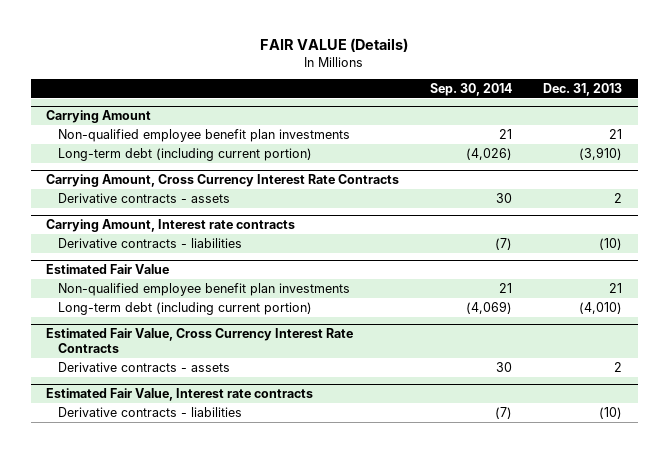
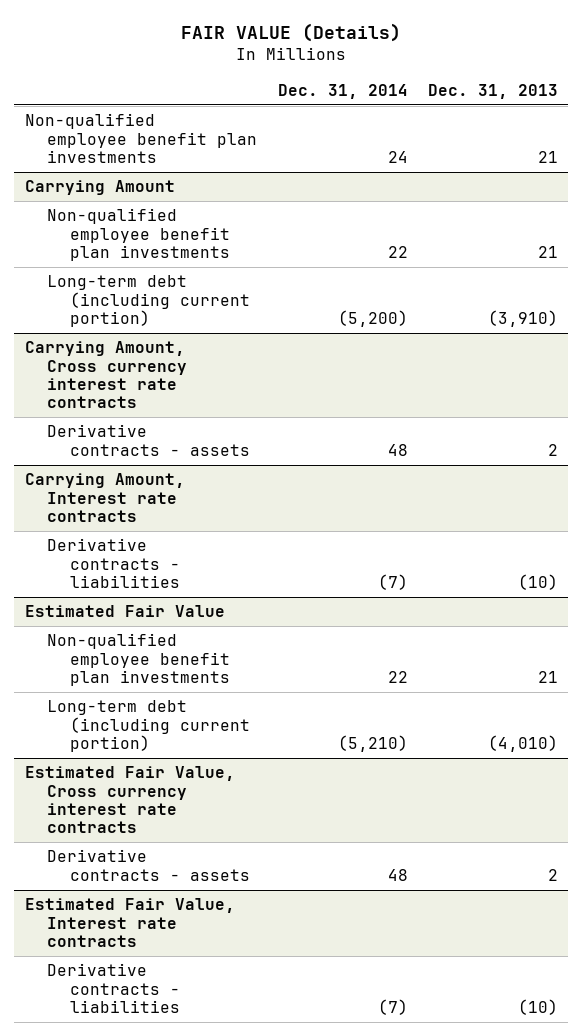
[430,83,513,97] Sep. 30, 2014 -> none
none -> [277,83,408,99] Dec. 31, 2014
none -> [24,113,258,163] Non-qualified employee benefit plan investments
[46,174,400,188] Carrying Amount, Cross Currency Interest Rate Contracts -> [24,341,188,408] Carrying Amount, Cross currency interest rate contracts
[46,328,354,353] Estimated Fair Value, Cross Currency Interest Rate Contracts -> [24,766,235,833] Estimated Fair Value, Cross currency interest rate contracts

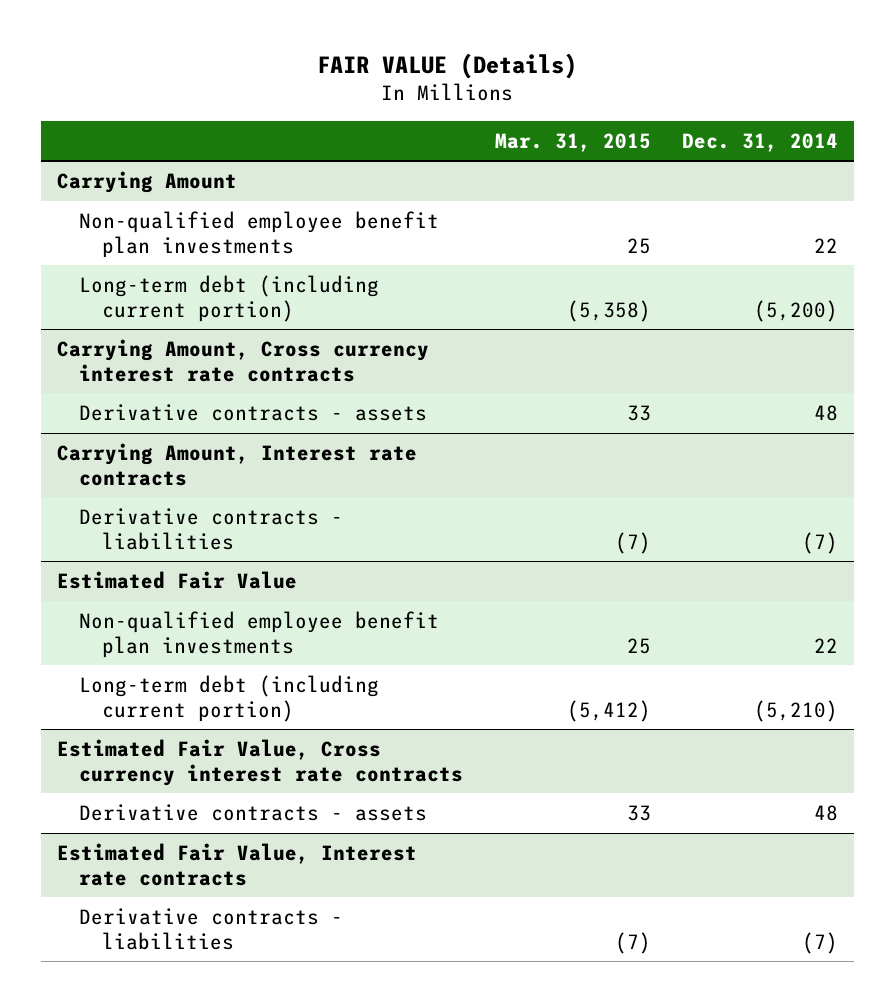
[427,83,558,99] Dec. 31, 2013 -> none
none -> [494,132,651,152] Mar. 31, 2015
[24,113,258,163] Non-qualified employee benefit plan investments -> none

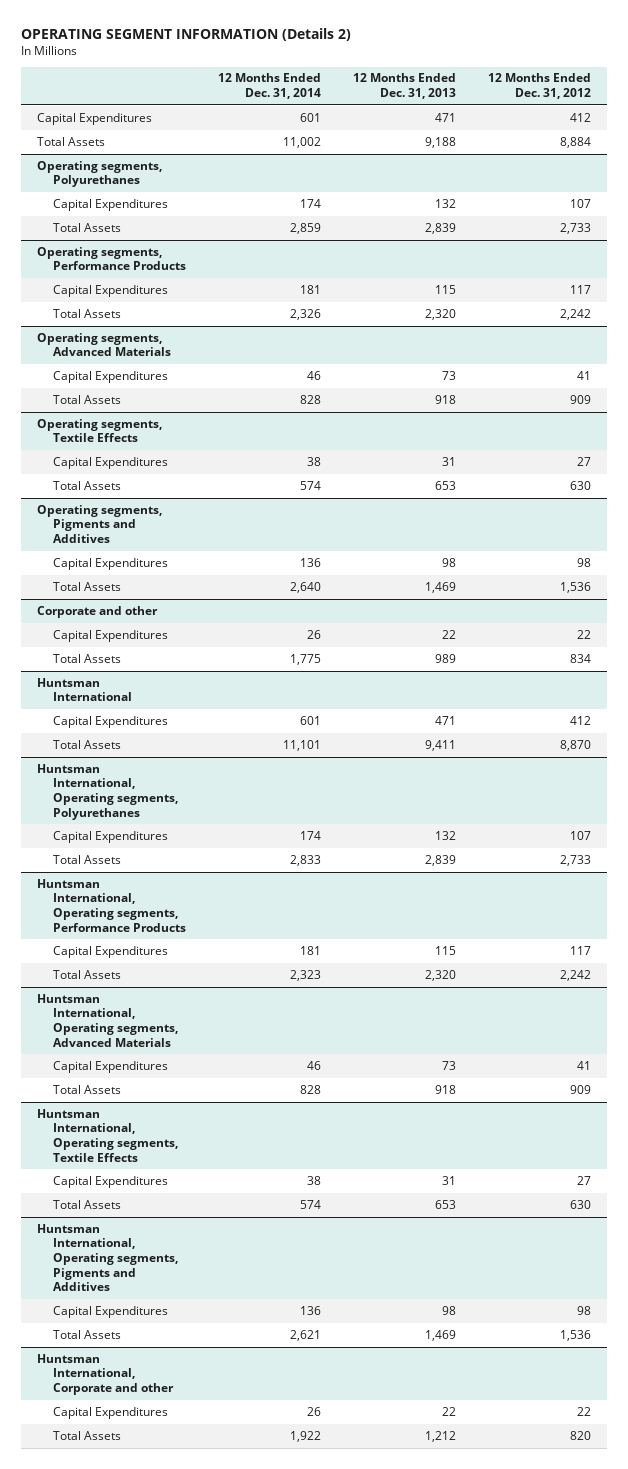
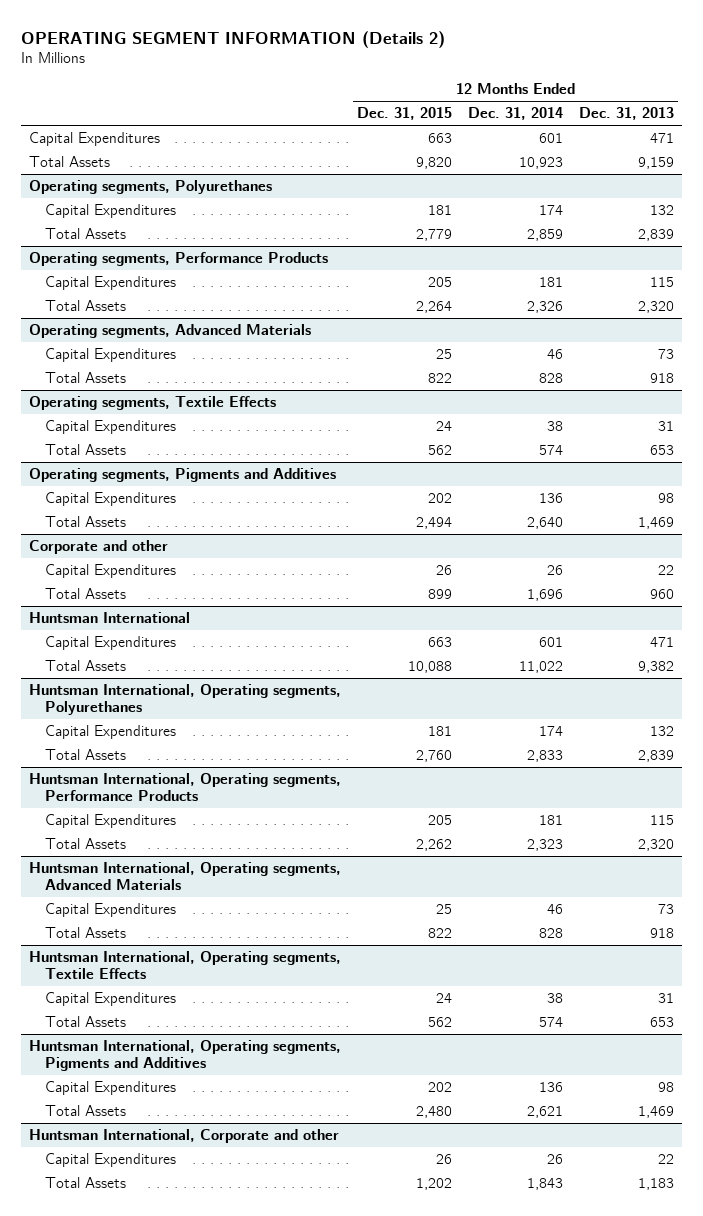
[488,73,592,100] 12 Months Ended Dec. 31, 2012 -> none
none -> [357,107,453,121] Dec. 31, 2015
[283,136,322,148] 11,002 -> [519,156,564,169] 10,923
[425,136,457,148] 9,188 -> [638,156,675,169] 9,159
[290,653,322,665] 1,775 -> [527,588,564,601] 1,696
[435,653,457,663] 989 -> [650,588,675,599] 960
[283,739,322,751] 11,101 -> [519,660,564,673] 11,022
[425,739,457,751] 9,411 -> [638,660,675,673] 9,382
[290,1430,322,1442] 1,922 -> [527,1177,564,1190] 1,843
[425,1430,457,1442] 1,212 -> [638,1177,675,1190] 1,183

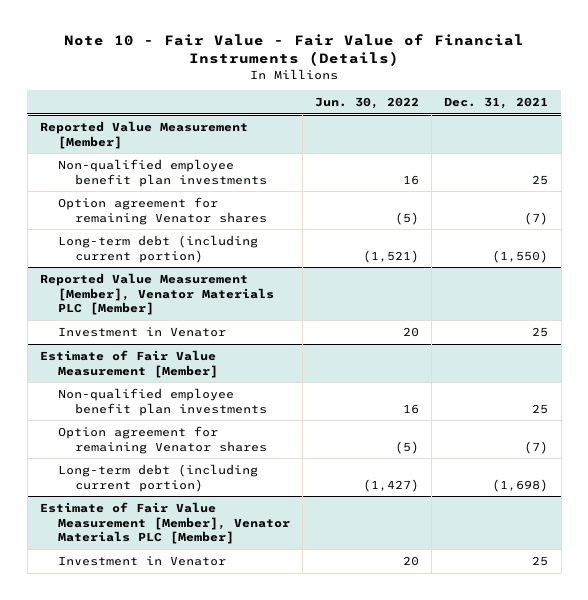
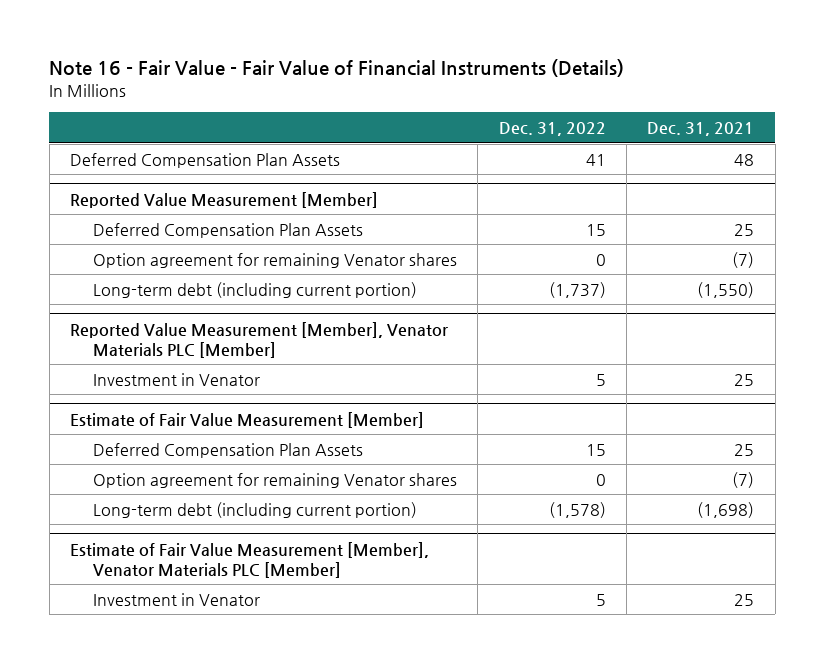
[64,34,525,66] Note 10 - Fair Value - Fair Value of Financial Instruments (Details) -> [49,59,625,78] Note 16 - Fair Value - Fair Value of Financial Instruments (Details)
[314,96,419,109] Jun. 30, 2022 -> none
none -> [498,122,606,137] Dec. 31, 2022
none -> [70,152,341,168] Deferred Compensation Plan Assets
[57,158,268,187] Non-qualified employee benefit plan investments -> [92,222,363,238] Deferred Compensation Plan Assets
[57,387,268,416] Non-qualified employee benefit plan investments -> [92,442,363,458] Deferred Compensation Plan Assets

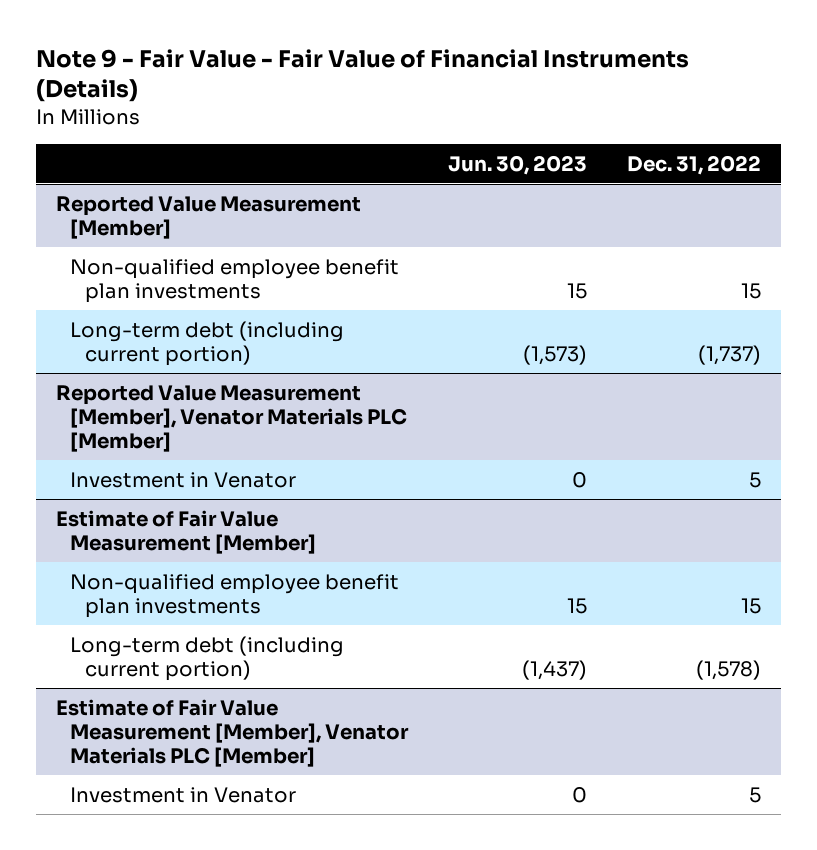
[49,59,625,78] Note 16 - Fair Value - Fair Value of Financial Instruments (Details) -> [35,48,689,103] Note 9 - Fair Value - Fair Value of Financial Instruments (Details)
[647,122,755,137] Dec. 31, 2021 -> none
none -> [448,154,588,175] Jun. 30, 2023
[70,152,341,168] Deferred Compensation Plan Assets -> none
[92,252,457,268] Option agreement for remaining Venator shares -> none
[92,222,363,238] Deferred Compensation Plan Assets -> [70,258,400,303] Non-qualified employee benefit plan investments
[92,472,457,488] Option agreement for remaining Venator shares -> none
[92,442,363,458] Deferred Compensation Plan Assets -> [70,573,400,618] Non-qualified employee benefit plan investments

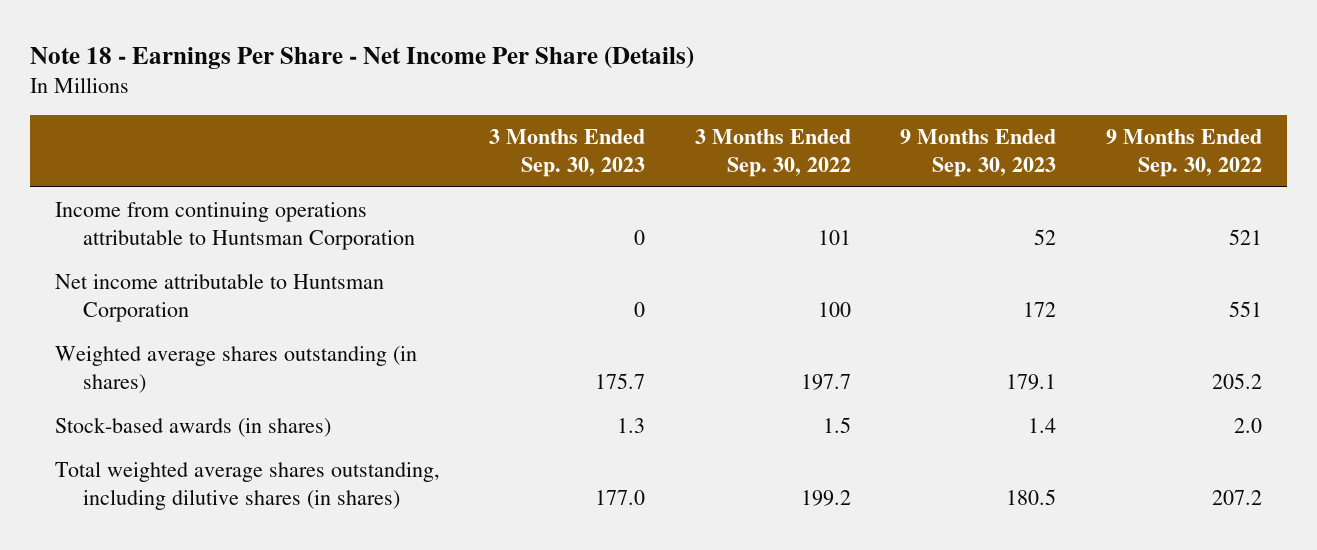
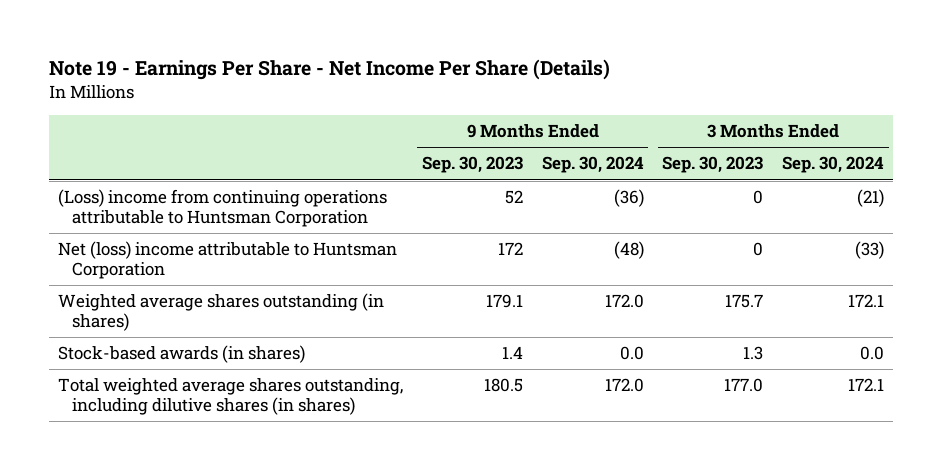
[29,45,694,69] Note 18 - Earnings Per Share - Net Income Per Share (Details) -> [49,59,611,81] Note 19 - Earnings Per Share - Net Income Per Share (Details)
[694,129,851,177] 3 Months Ended Sep. 30, 2022 -> none
[1106,129,1263,177] 9 Months Ended Sep. 30, 2022 -> none
none -> [541,156,644,174] Sep. 30, 2024
none -> [782,156,885,174] Sep. 30, 2024
[54,202,416,250] Income from continuing operations attributable to Huntsman Corporation -> [58,189,388,227] (Loss) income from continuing operations attributable to Huntsman Corporation
[54,273,384,322] Net income attributable to Huntsman Corporation -> [58,241,398,279] Net (loss) income attributable to Huntsman Corporation

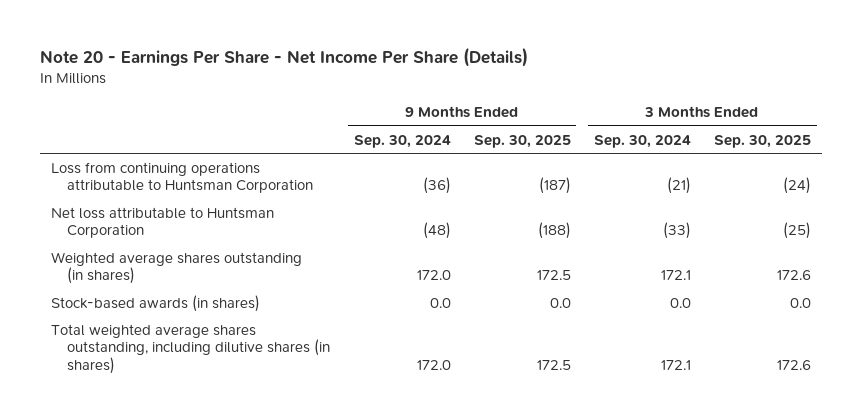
[49,59,611,81] Note 19 - Earnings Per Share - Net Income Per Share (Details) -> [39,47,528,68] Note 20 - Earnings Per Share - Net Income Per Share (Details)
[422,156,524,174] Sep. 30, 2023 -> none
[662,156,764,174] Sep. 30, 2023 -> none
none -> [473,134,571,148] Sep. 30, 2025
none -> [713,134,811,148] Sep. 30, 2025
[58,189,388,227] (Loss) income from continuing operations attributable to Huntsman Corporation -> [51,161,314,194] Loss from continuing operations attributable to Huntsman Corporation
[58,241,398,279] Net (loss) income attributable to Huntsman Corporation -> [51,206,275,239] Net loss attributable to Huntsman Corporation

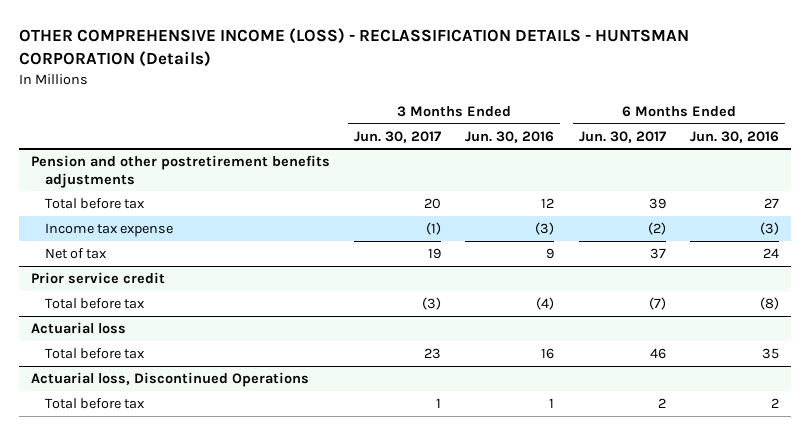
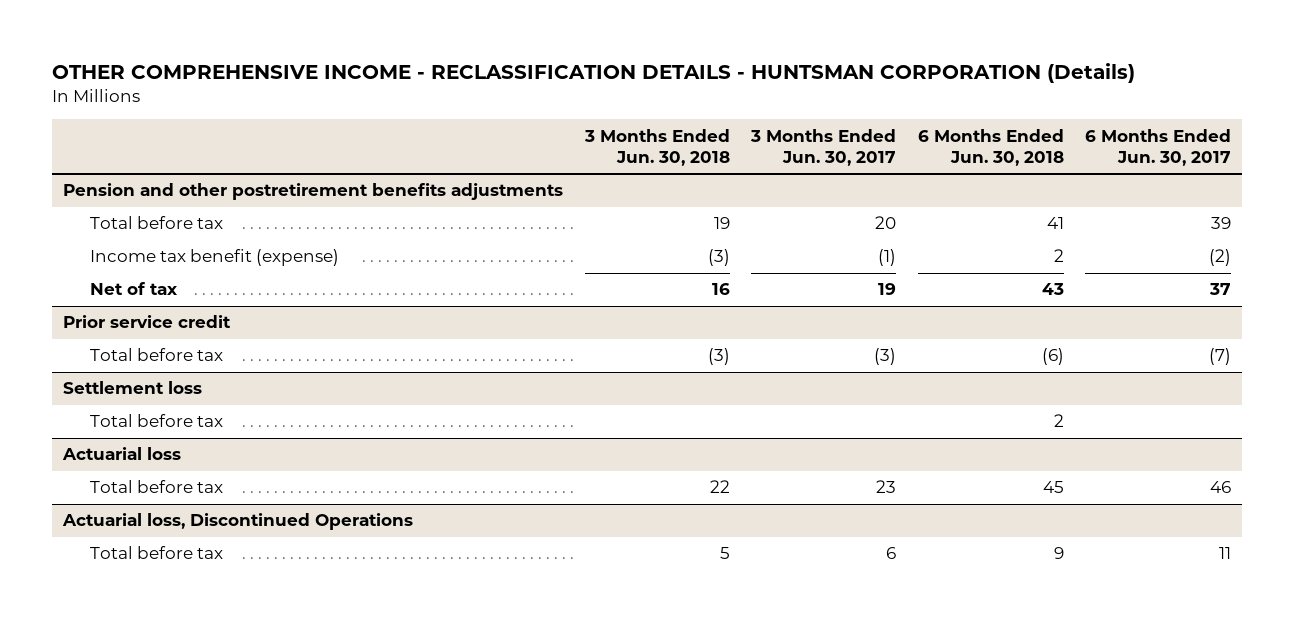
[18,28,689,68] OTHER COMPREHENSIVE INCOME (LOSS) - RECLASSIFICATION DETAILS - HUNTSMAN CORPORATION (Details) -> [52,62,1136,83] OTHER COMPREHENSIVE INCOME - RECLASSIFICATION DETAILS - HUNTSMAN CORPORATION (Details)
[465,130,555,143] Jun. 30, 2016 -> none
[689,130,779,143] Jun. 30, 2016 -> none
none -> [583,128,730,166] 3 Months Ended Jun. 30, 2018
none -> [917,128,1064,166] 6 Months Ended Jun. 30, 2018
[44,223,173,238] Income tax expense -> [90,249,340,267] Income tax benefit (expense)
none -> [62,381,202,395] Settlement loss
none -> [90,414,224,428] Total before tax
[435,398,441,409] 1 -> [886,547,897,560] 6
[657,398,666,409] 2 -> [1219,547,1232,560] 11

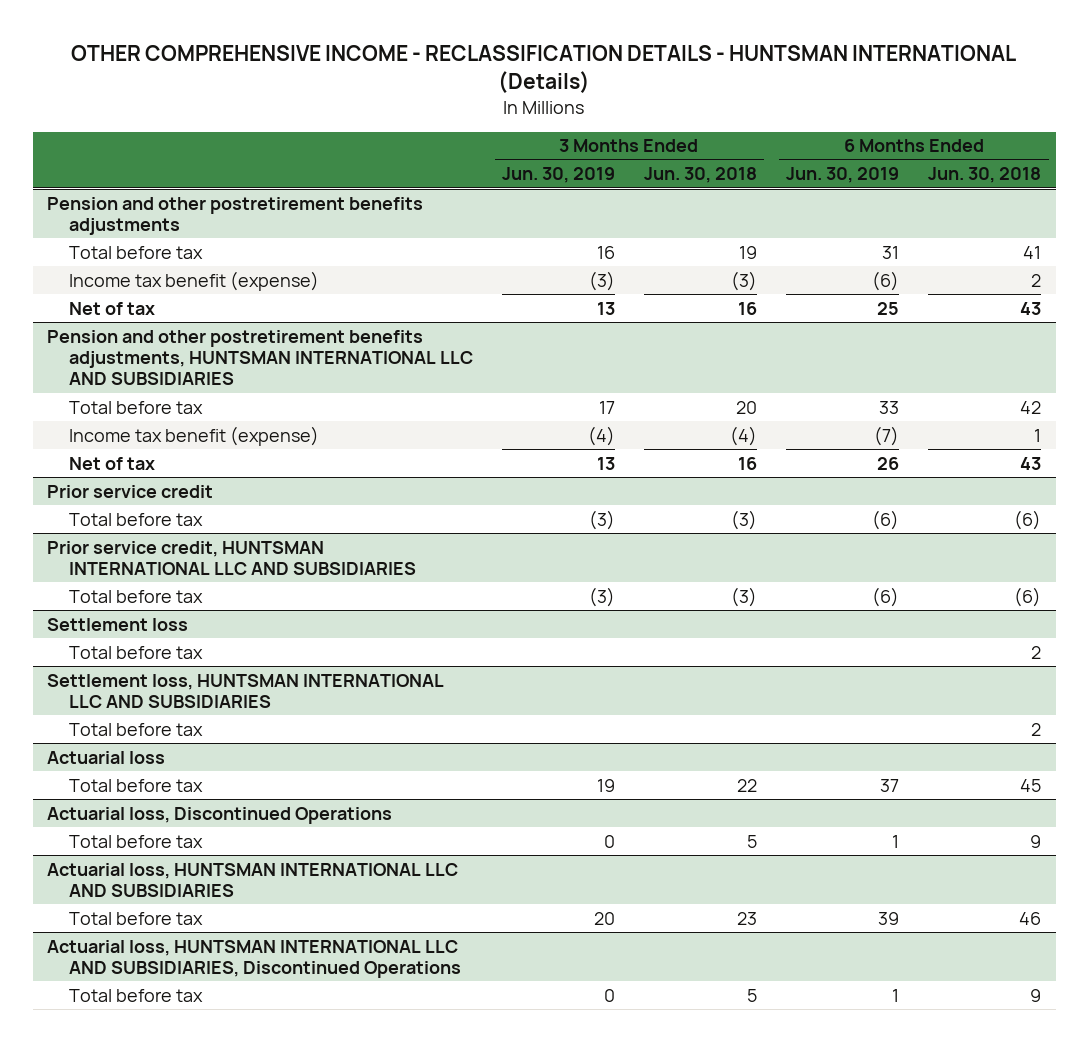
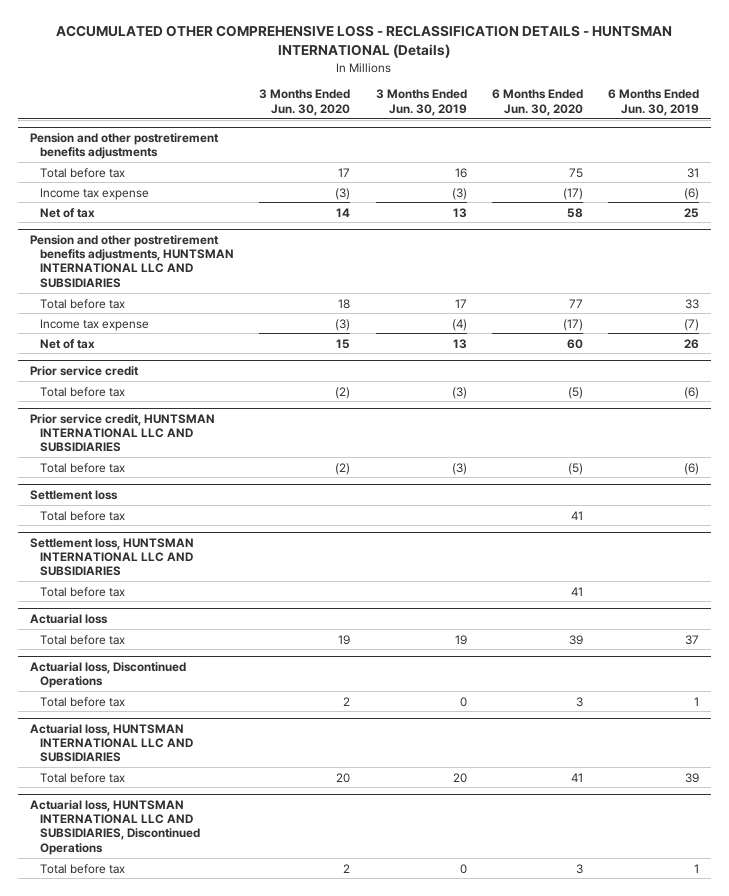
[71,44,1017,94] OTHER COMPREHENSIVE INCOME - RECLASSIFICATION DETAILS - HUNTSMAN INTERNATIONAL (Details) -> [56,25,673,59] ACCUMULATED OTHER COMPREHENSIVE LOSS - RECLASSIFICATION DETAILS - HUNTSMAN INTERNATIONAL (Details)
[643,167,757,184] Jun. 30, 2018 -> none
[928,167,1042,184] Jun. 30, 2018 -> none
none -> [259,89,351,116] 3 Months Ended Jun. 30, 2020
none -> [491,89,583,116] 6 Months Ended Jun. 30, 2020
[68,270,319,291] Income tax benefit (expense) -> [40,187,150,200] Income tax expense
[68,425,319,446] Income tax benefit (expense) -> [40,318,150,331] Income tax expense

